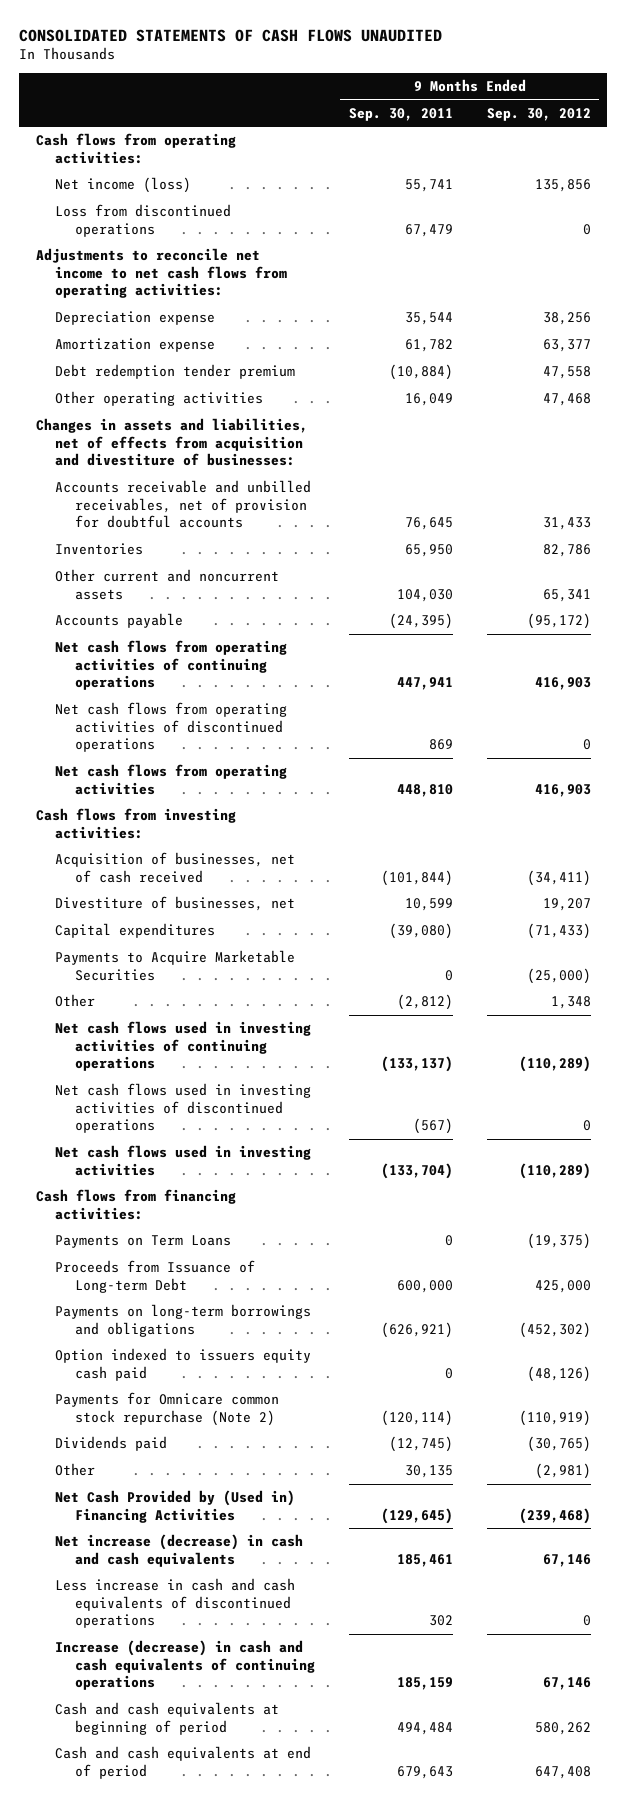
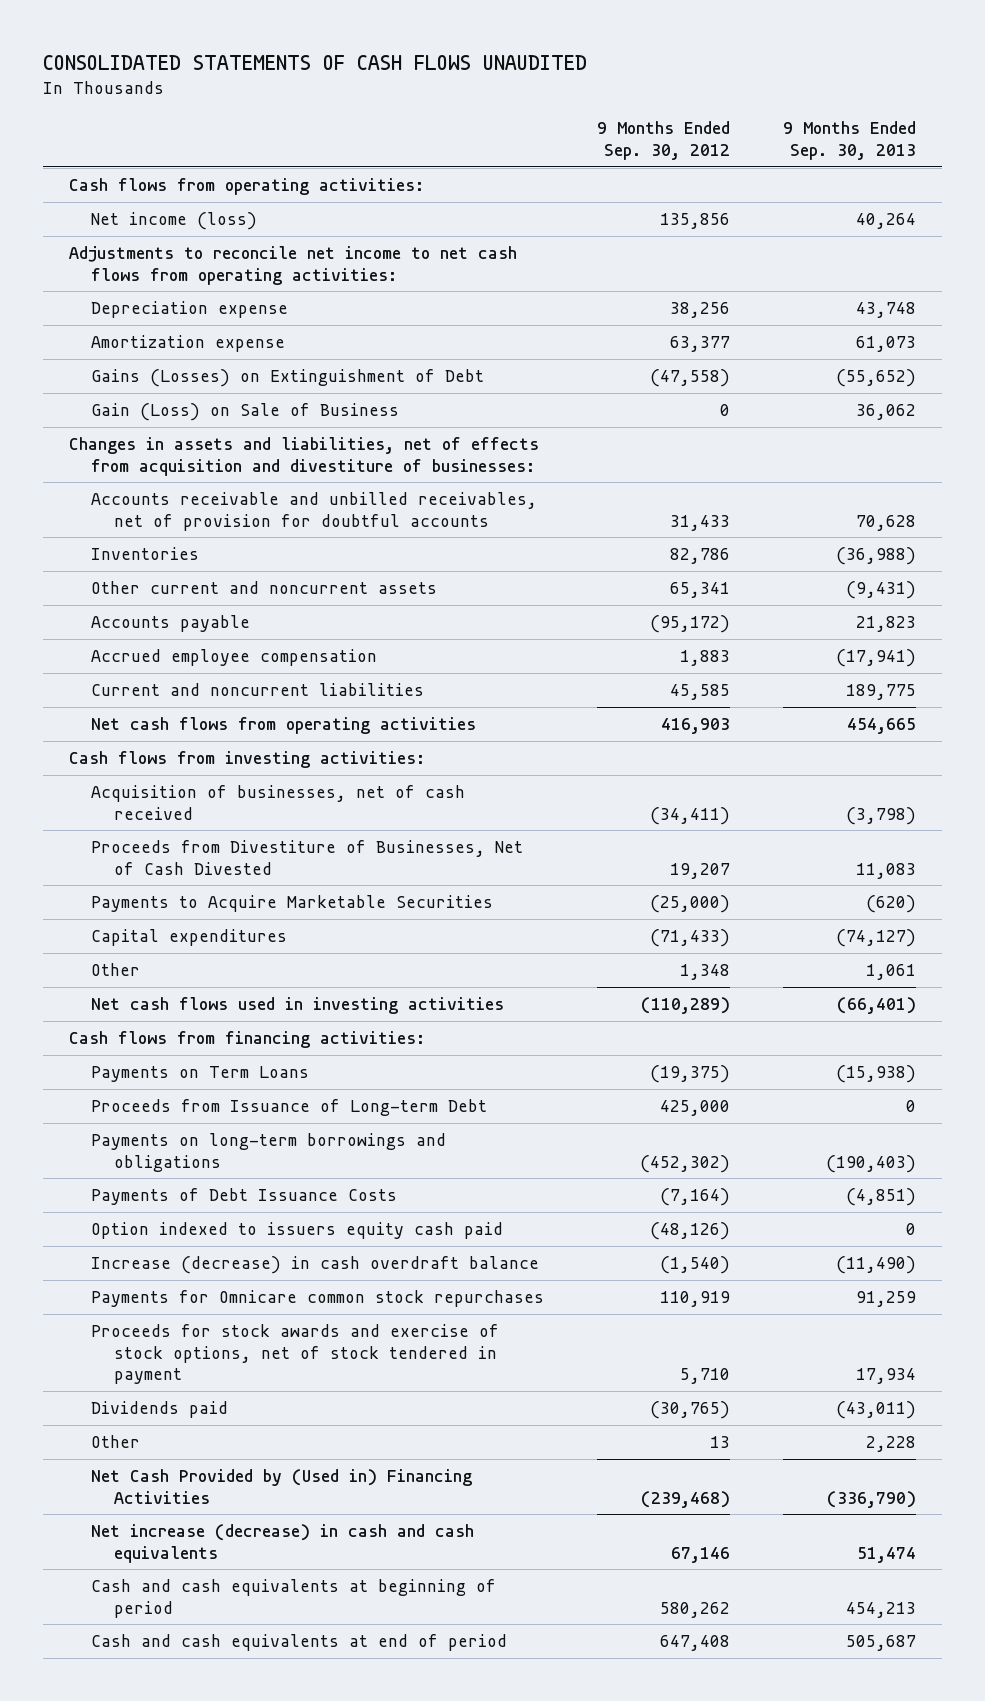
[348,107,453,121] Sep. 30, 2011 -> none
none -> [783,121,917,161] 9 Months Ended Sep. 30, 2013
[55,204,232,237] Loss from discontinued operations -> none
[55,364,296,380] Debt redemption tender premium -> none
[55,391,264,407] Other operating activities -> none
none -> [91,368,485,387] Gains (Losses) on Extinguishment of Debt
none -> [91,402,400,421] Gain (Loss) on Sale of Business
[55,640,288,691] Net cash flows from operating activities of continuing operations -> none
[55,702,288,753] Net cash flows from operating activities of discontinued operations -> none
none -> [91,648,378,666] Accrued employee compensation
none -> [91,682,425,696] Current and noncurrent liabilities
[55,896,296,912] Divestiture of businesses, net -> [91,839,524,875] Proceeds from Divestiture of Businesses, Net of Cash Divested
[55,923,216,939] Capital expenditures -> [91,928,288,946] Capital expenditures
[55,1021,312,1072] Net cash flows used in investing activities of continuing operations -> none
[55,1083,312,1134] Net cash flows used in investing activities of discontinued operations -> none
none -> [91,1187,398,1205] Payments of Debt Issuance Costs
none -> [91,1255,540,1274] Increase (decrease) in cash overdraft balance
[55,1392,280,1426] Payments for Omnicare common stock repurchase (Note 2) -> [91,1289,545,1307] Payments for Omnicare common stock repurchases
[518,1409,591,1426] (110,919) -> [660,1290,731,1307] 110,919
none -> [91,1323,500,1385] Proceeds for stock awards and exercise of stock options, net of stock tendered in payment
[534,1463,591,1480] (2,981) -> [710,1435,731,1448] 13
[55,1578,296,1629] Less increase in cash and cash equivalents of discontinued operations -> none
[55,1640,315,1691] Increase (decrease) in cash and cash equivalents of continuing operations -> none

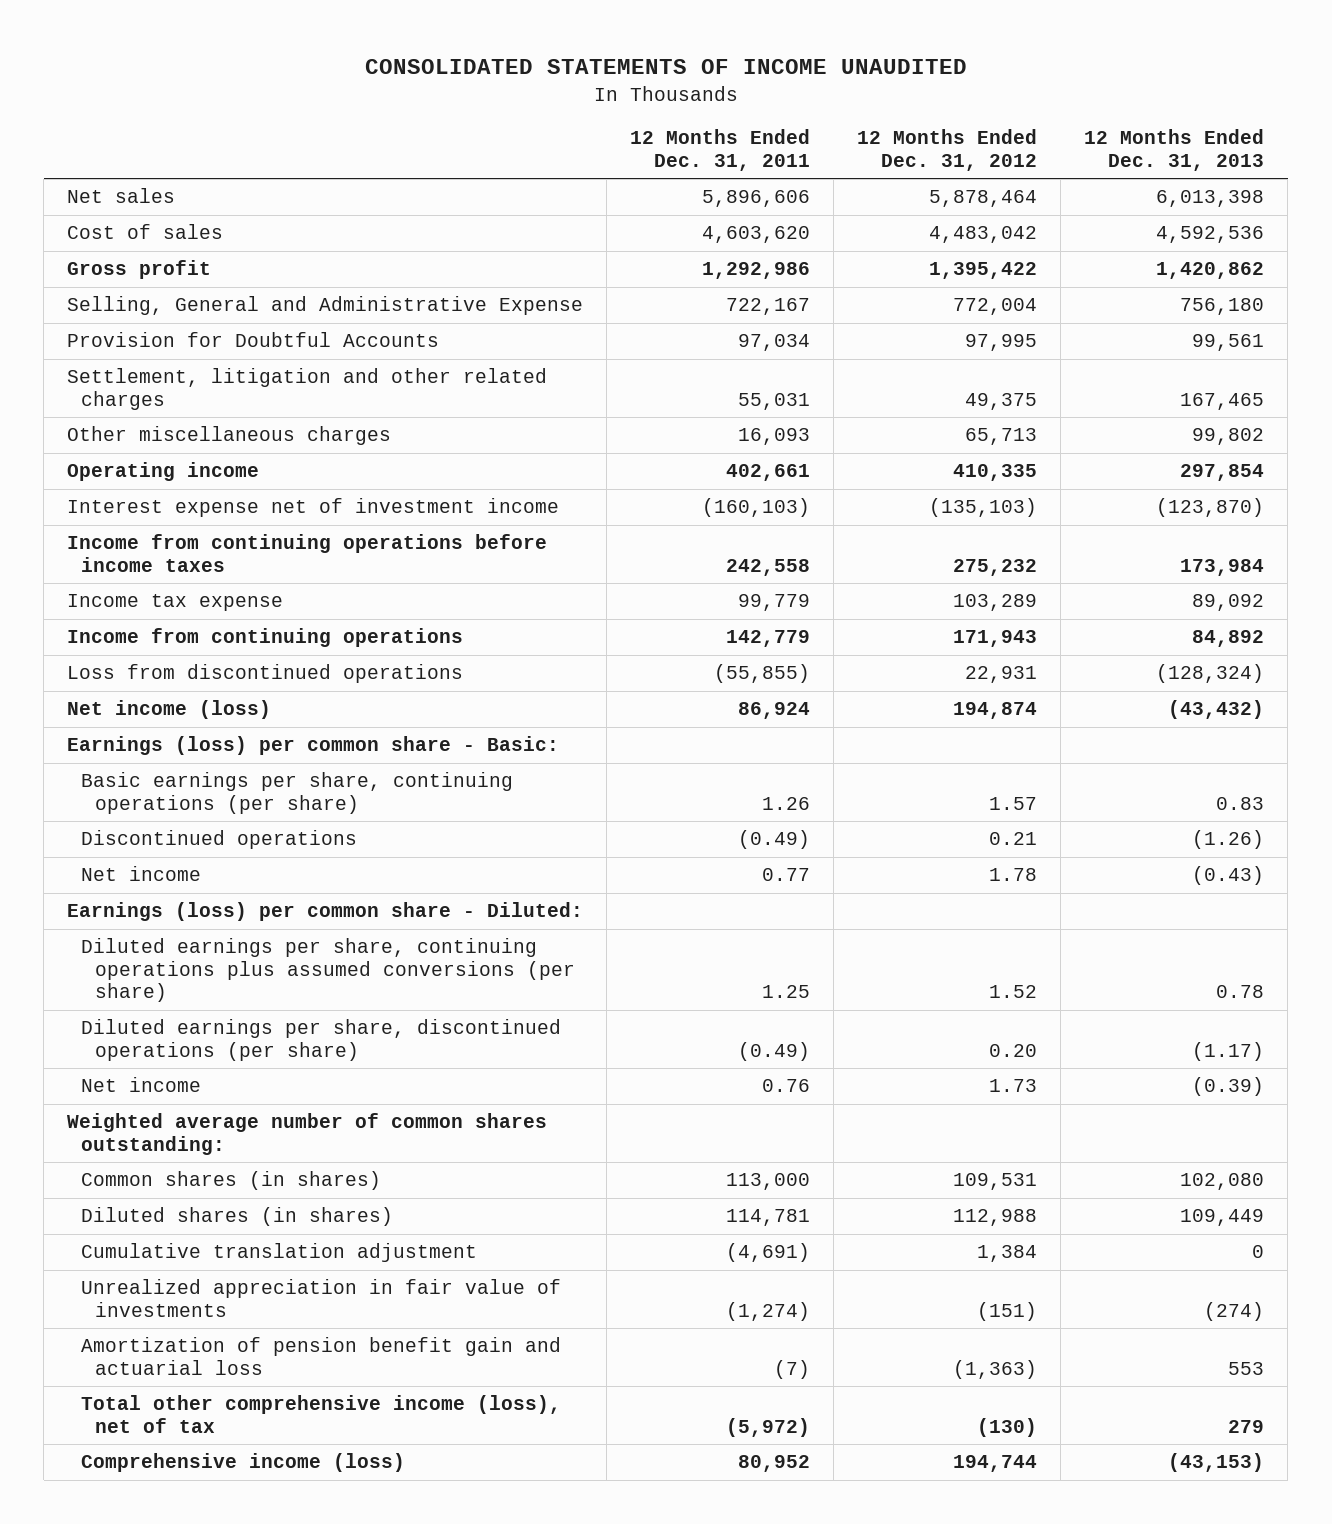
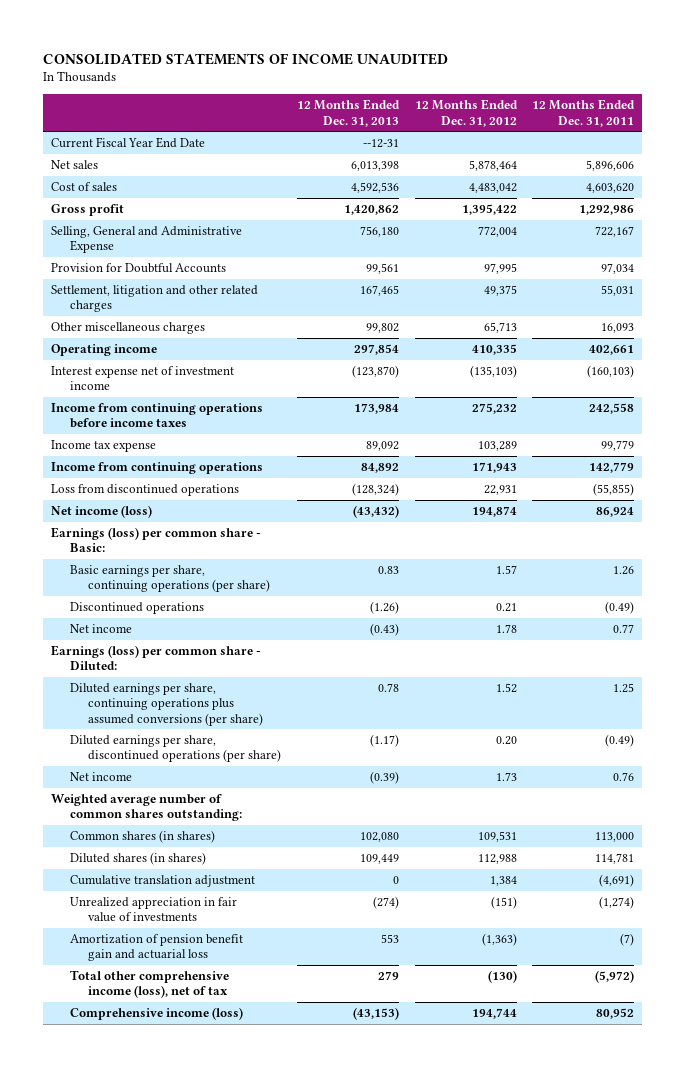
none -> [50,137,205,149] Current Fiscal Year End Date

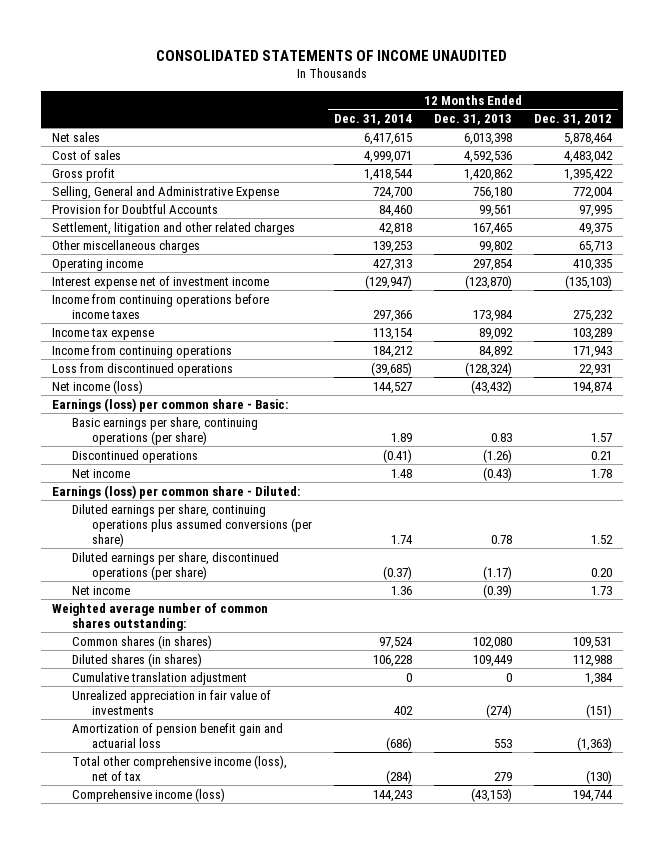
[532,99,636,127] 12 Months Ended Dec. 31, 2011 -> none
none -> [333,113,412,125] Dec. 31, 2014
[50,137,205,149] Current Fiscal Year End Date -> none

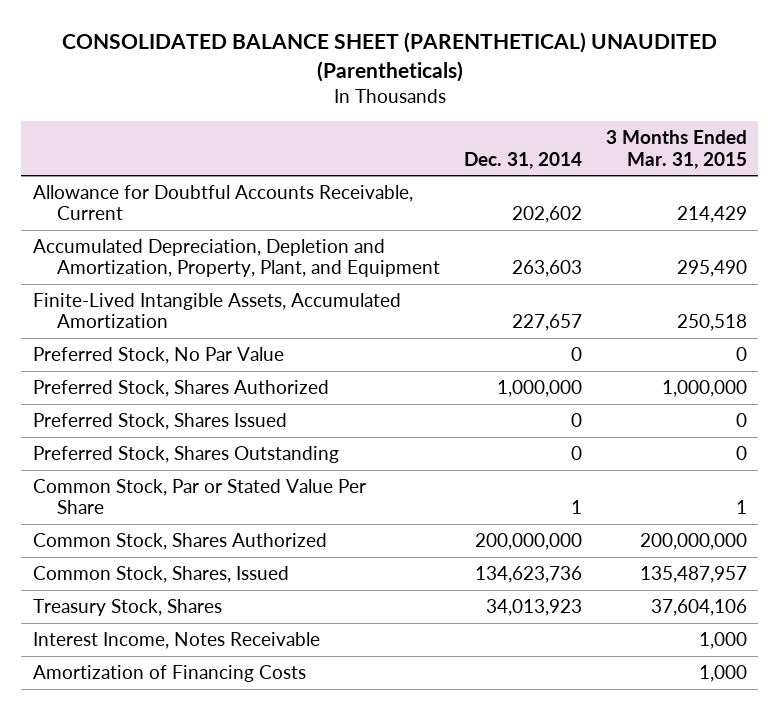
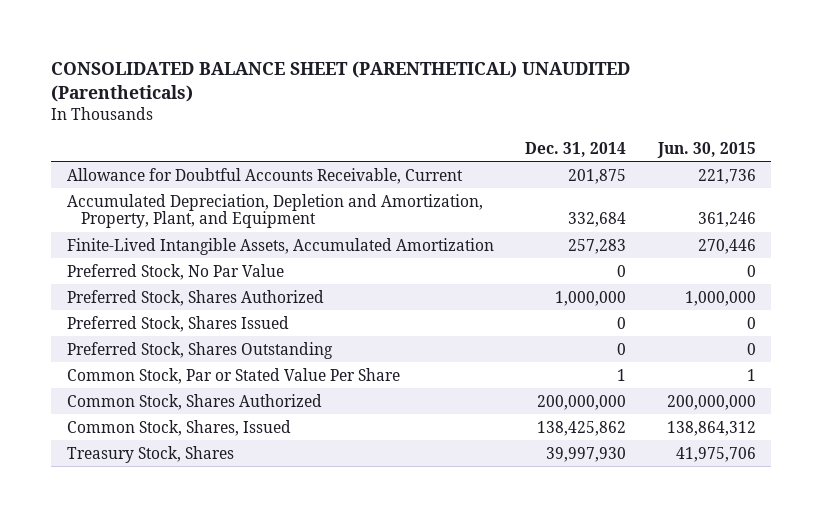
[605,130,747,169] 3 Months Ended Mar. 31, 2015 -> none
none -> [656,141,756,158] Jun. 30, 2015
[511,206,582,224] 202,602 -> [568,168,627,184] 201,875
[511,260,582,278] 263,603 -> [568,212,627,228] 332,684
[511,314,582,332] 227,657 -> [568,238,627,254] 257,283
[32,631,320,649] Interest Income, Notes Receivable -> none
[32,664,306,682] Amortization of Financing Costs -> none
[474,565,582,583] 134,623,736 -> [537,420,627,436] 138,425,862
[485,598,582,616] 34,013,923 -> [546,446,627,462] 39,997,930

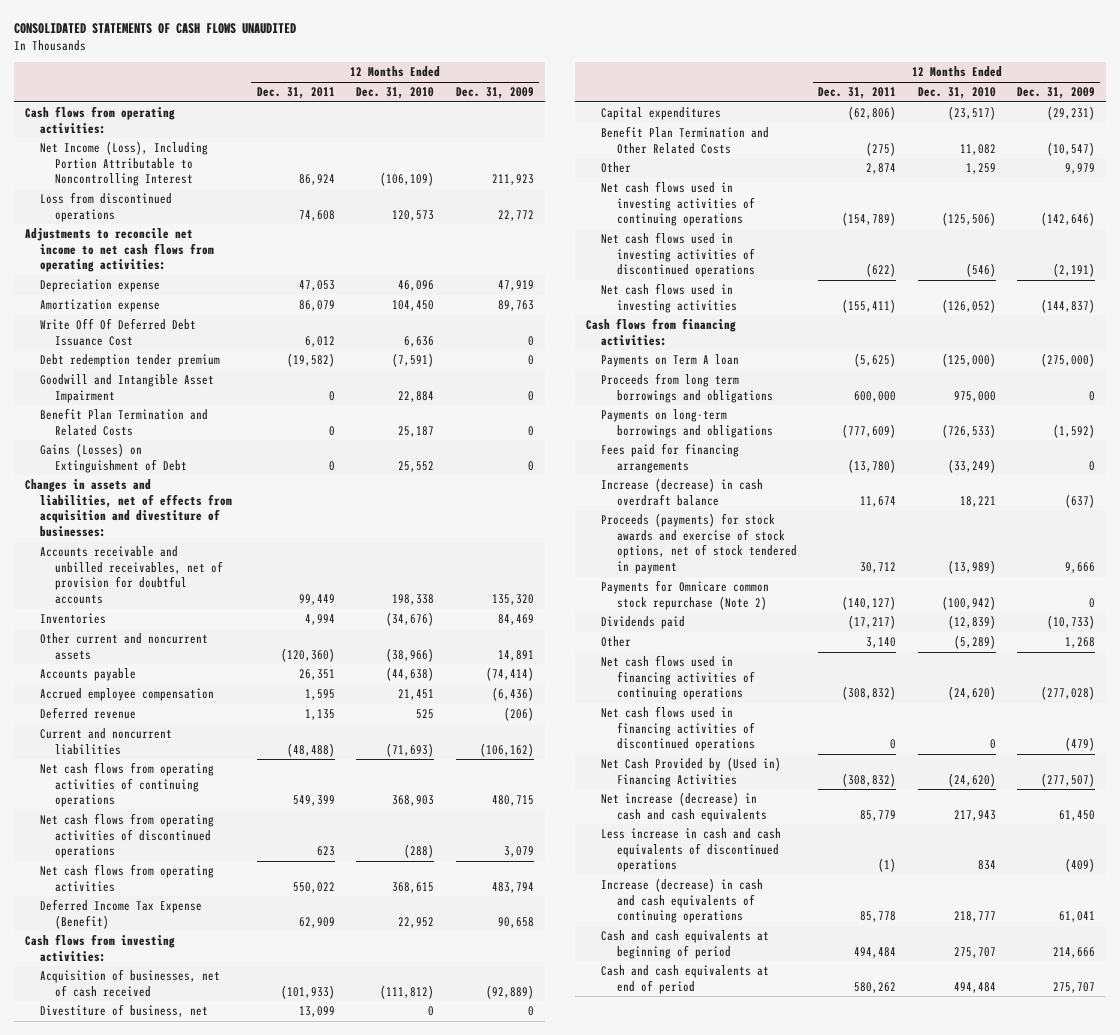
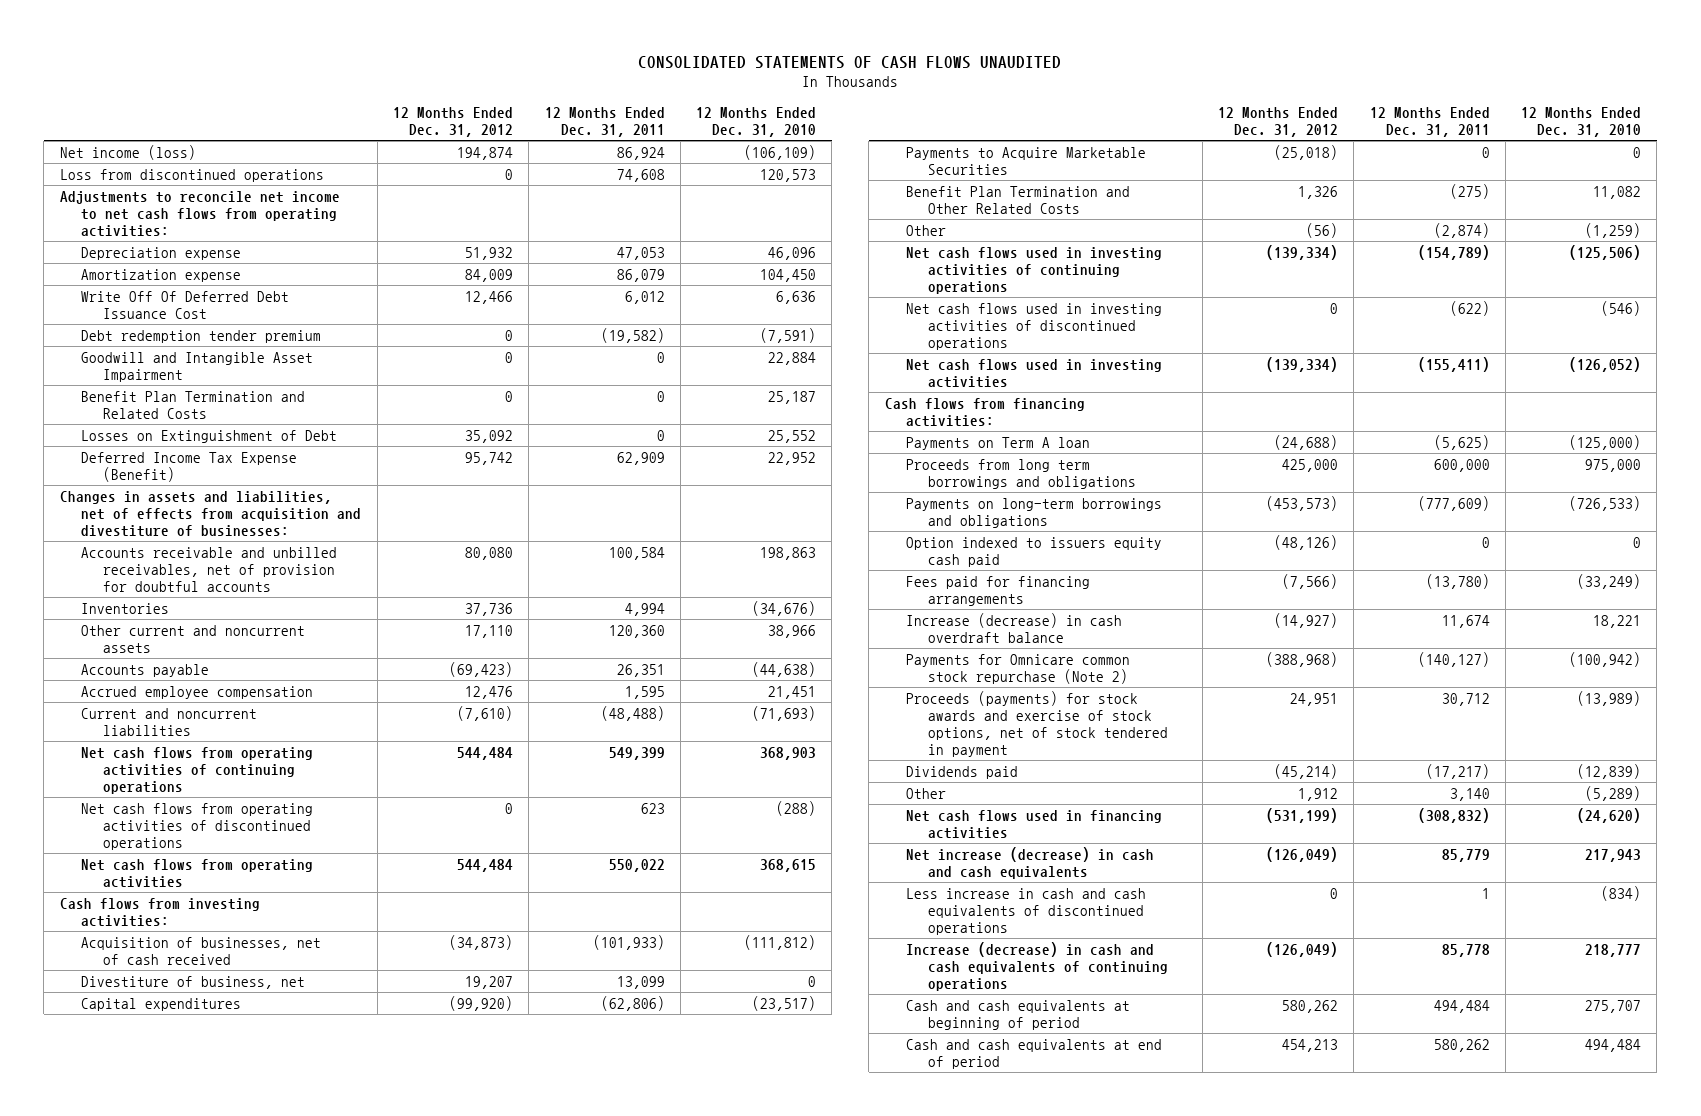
[455,87,534,100] Dec. 31, 2009 -> none
none -> [392,106,513,137] 12 Months Ended Dec. 31, 2012
[24,106,175,134] Cash flows from operating activities: -> none
[40,141,209,187] Net Income (Loss), Including Portion Attributable to Noncontrolling Interest -> [59,144,196,160] Net income (loss)
[40,443,188,473] Gains (Losses) on Extinguishment of Debt -> [81,429,338,443] Losses on Extinguishment of Debt
[40,899,203,929] Deferred Income Tax Expense (Benefit) -> [81,451,298,482] Deferred Income Tax Expense (Benefit)
[298,594,335,606] 99,449 -> [608,546,665,560] 100,584
[392,594,435,606] 198,338 -> [760,546,817,560] 198,863
[280,647,335,662] (120,360) -> [608,624,665,638] 120,360
[386,647,435,662] (38,966) -> [768,624,817,638] 38,966
[40,707,137,720] Deferred revenue -> none
none -> [906,146,1147,175] Payments to Acquire Marketable Securities
[866,163,897,175] 2,874 -> [1433,222,1490,238] (2,874)
[965,163,996,175] 1,259 -> [1585,222,1642,238] (1,259)
none -> [906,536,1163,567] Option indexed to issuers equity cash paid
[601,513,797,575] Proceeds (payments) for stock awards and exercise of stock options, net of stock tendered in payment -> [906,690,1169,757] Proceeds (payments) for stock awards and exercise of stock options, net of stock tendered in payment
[601,655,755,701] Net cash flows used in financing activities of continuing operations -> none
[601,706,755,752] Net cash flows used in financing activities of discontinued operations -> none
[601,757,782,787] Net Cash Provided by (Used in) Financing Activities -> [906,809,1163,839] Net cash flows used in financing activities
[878,858,897,873] (1) -> [1481,887,1490,899] 1
[977,860,996,871] 834 -> [1601,885,1642,901] (834)

